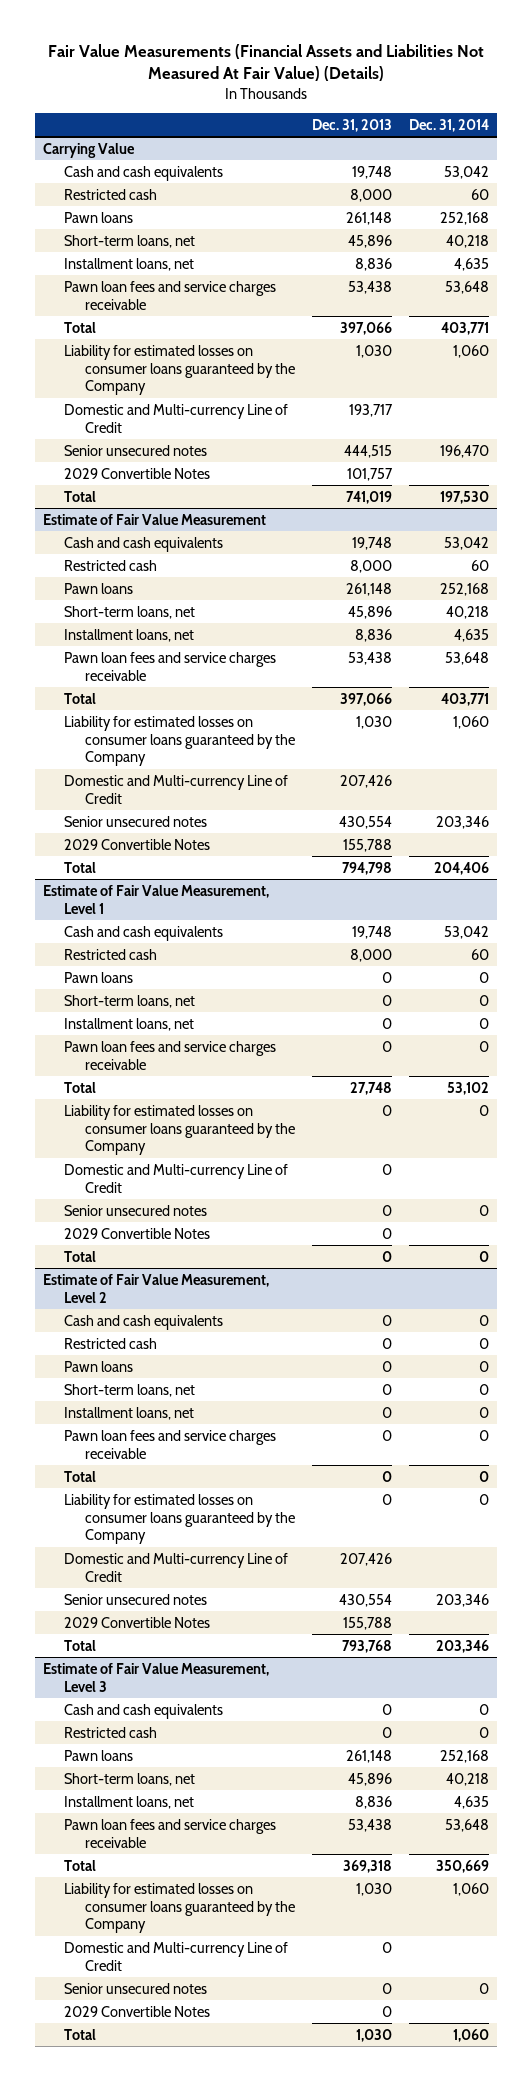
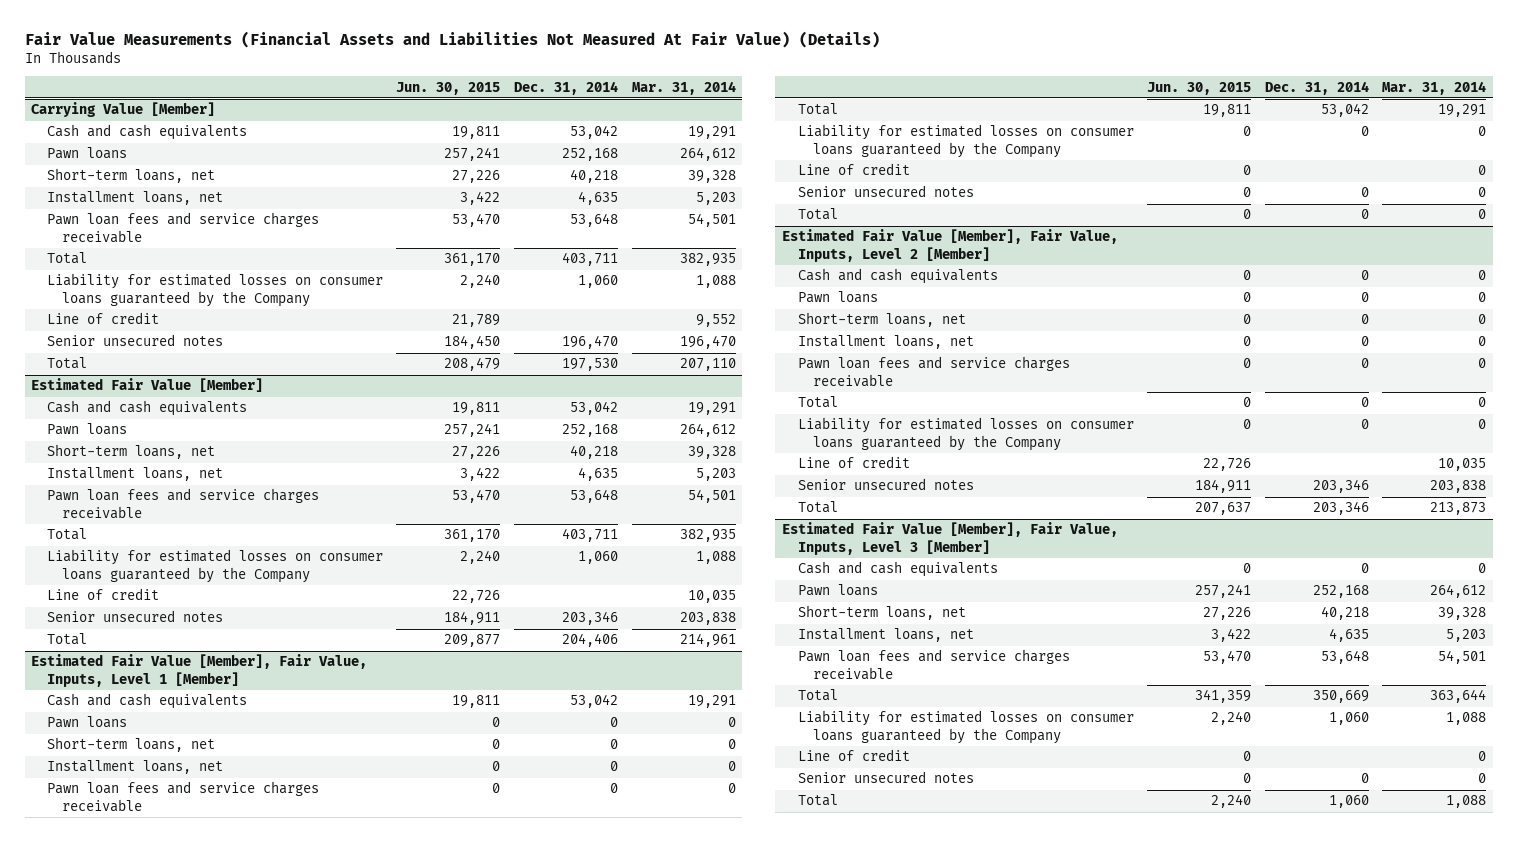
[311,118,392,132] Dec. 31, 2013 -> none
none -> [396,81,501,95] Jun. 30, 2015
none -> [631,80,736,95] Mar. 31, 2014
[43,142,136,158] Carrying Value -> [31,102,216,118] Carrying Value [Member]
[64,188,158,200] Restricted cash -> none
[440,321,489,335] 403,771 -> [561,252,618,267] 403,711
[64,403,289,433] Domestic and Multi-currency Line of Credit -> [46,312,159,325] Line of credit
[64,467,211,479] 2029 Convertible Notes -> none
[43,513,267,525] Estimate of Fair Value Measurement -> [31,378,264,393] Estimated Fair Value [Member]
[64,559,158,571] Restricted cash -> none
[440,692,489,706] 403,771 -> [561,528,618,543] 403,711
[64,774,289,804] Domestic and Multi-currency Line of Credit -> [46,588,159,601] Line of credit
[64,838,211,850] 2029 Convertible Notes -> none
[43,884,270,914] Estimate of Fair Value Measurement, Level 1 -> none
none -> [31,654,368,687] Estimated Fair Value [Member], Fair Value, Inputs, Level 1 [Member]
[64,948,158,960] Restricted cash -> none
[446,1081,489,1095] 53,102 -> [1320,103,1369,118] 53,042
[64,1163,289,1193] Domestic and Multi-currency Line of Credit -> [797,163,910,176] Line of credit
[64,1227,211,1239] 2029 Convertible Notes -> none
[43,1273,270,1303] Estimate of Fair Value Measurement, Level 2 -> none
none -> [782,229,1119,262] Estimated Fair Value [Member], Fair Value, Inputs, Level 2 [Member]
[64,1337,158,1349] Restricted cash -> none
[64,1552,289,1582] Domestic and Multi-currency Line of Credit -> [797,456,910,469] Line of credit
[64,1616,211,1628] 2029 Convertible Notes -> none
[43,1662,270,1692] Estimate of Fair Value Measurement, Level 3 -> none
none -> [782,522,1119,555] Estimated Fair Value [Member], Fair Value, Inputs, Level 3 [Member]
[64,1726,158,1738] Restricted cash -> none
[64,1941,289,1971] Domestic and Multi-currency Line of Credit -> [797,749,910,762] Line of credit
[64,2005,211,2017] 2029 Convertible Notes -> none

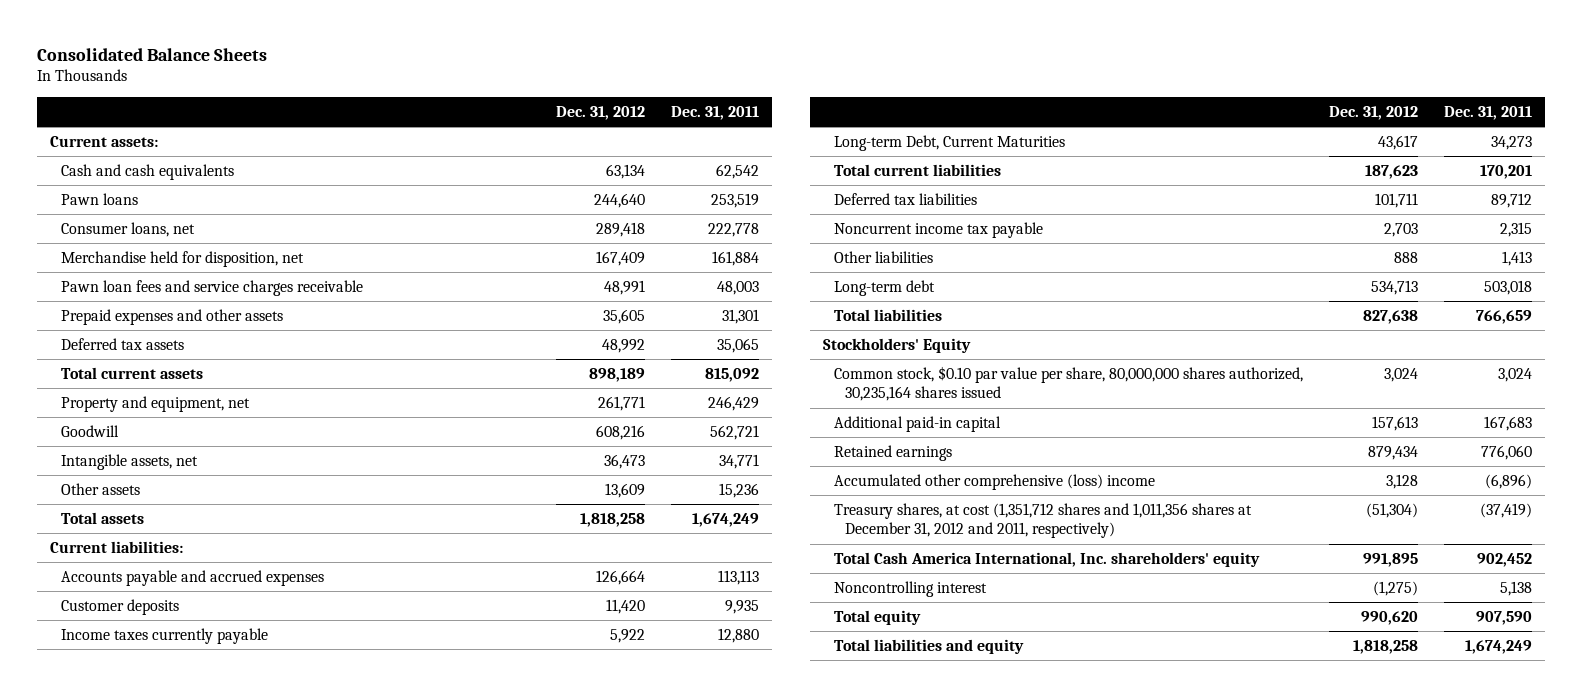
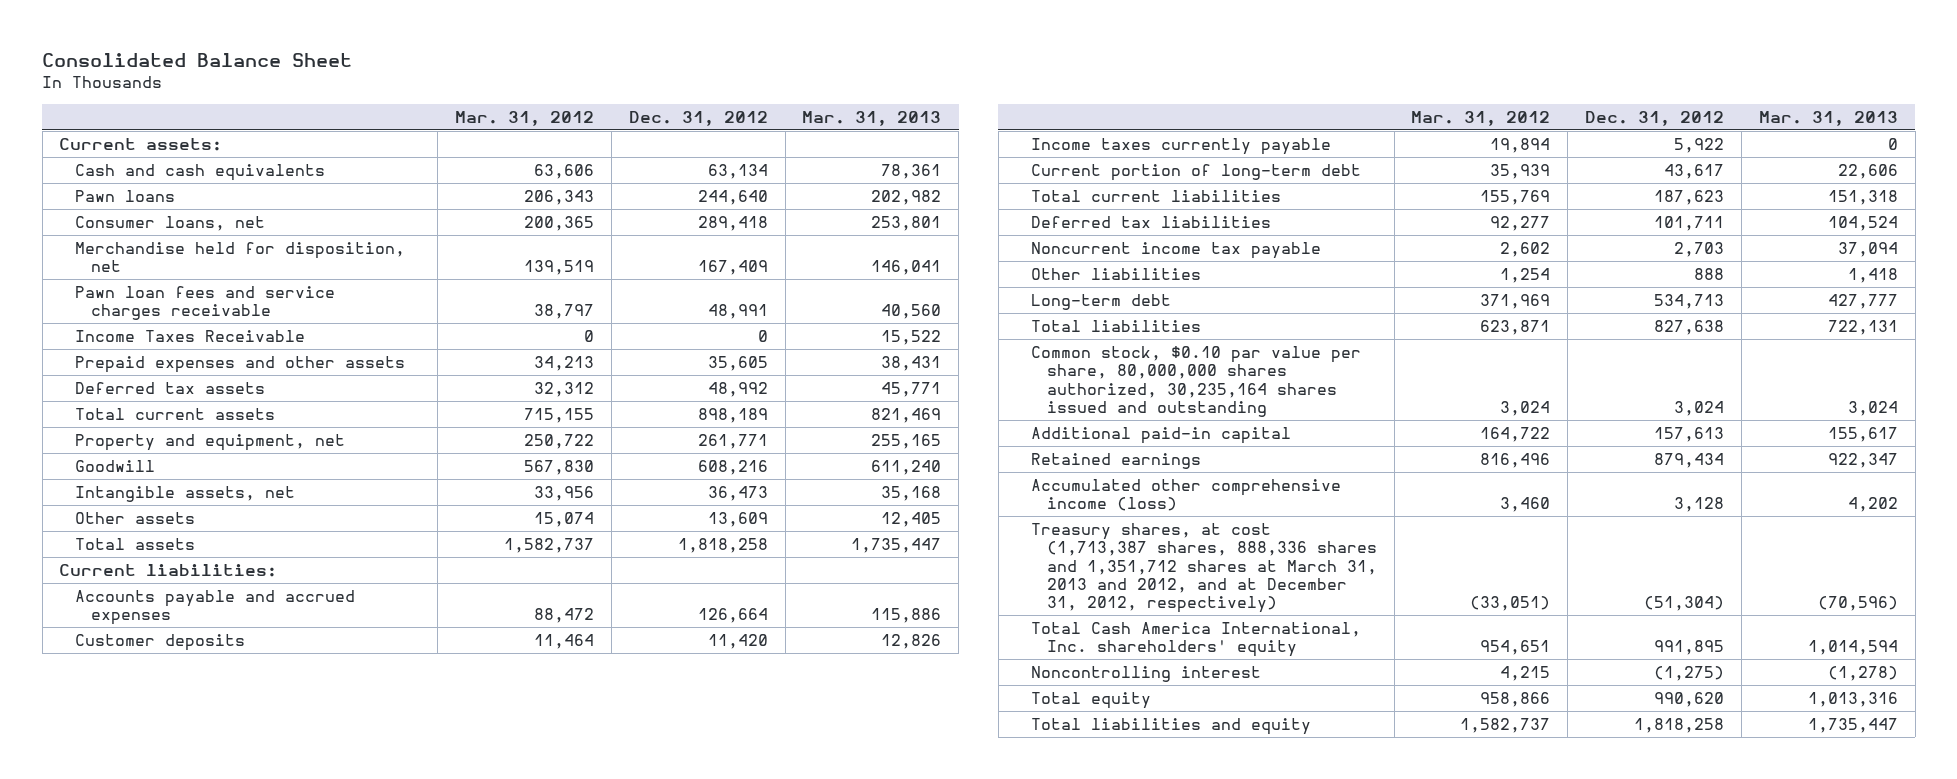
[36,47,267,61] Consolidated Balance Sheets -> [42,52,353,67] Consolidated Balance Sheet
[670,105,759,120] Dec. 31, 2011 -> none
none -> [455,110,595,126] Mar. 31, 2012
none -> [802,110,942,126] Mar. 31, 2013
none -> [74,330,305,343] Income Taxes Receivable
[834,134,1066,151] Long-term Debt, Current Maturities -> [1031,164,1362,182] Current portion of long-term debt
[823,337,972,353] Stockholders' Equity -> none
[834,365,1304,402] Common stock, $0.10 par value per share, 80,000,000 shares authorized, 30,235,164 shares issued -> [1031,346,1362,417] Common stock, $0.10 par value per share, 80,000,000 shares authorized, 30,235,164 shares issued and outstanding
[834,473,1156,490] Accumulated other comprehensive (loss) income -> [1031,479,1342,512] Accumulated other comprehensive income (loss)
[834,502,1253,539] Treasury shares, at cost (1,351,712 shares and 1,011,356 shares at December 31, 2012 and 2011, respectively) -> [1031,523,1377,613] Treasury shares, at cost (1,713,387 shares, 888,336 shares and 1,351,712 shares at March 31, 2013 and 2012, and at December 31, 2012, respectively)

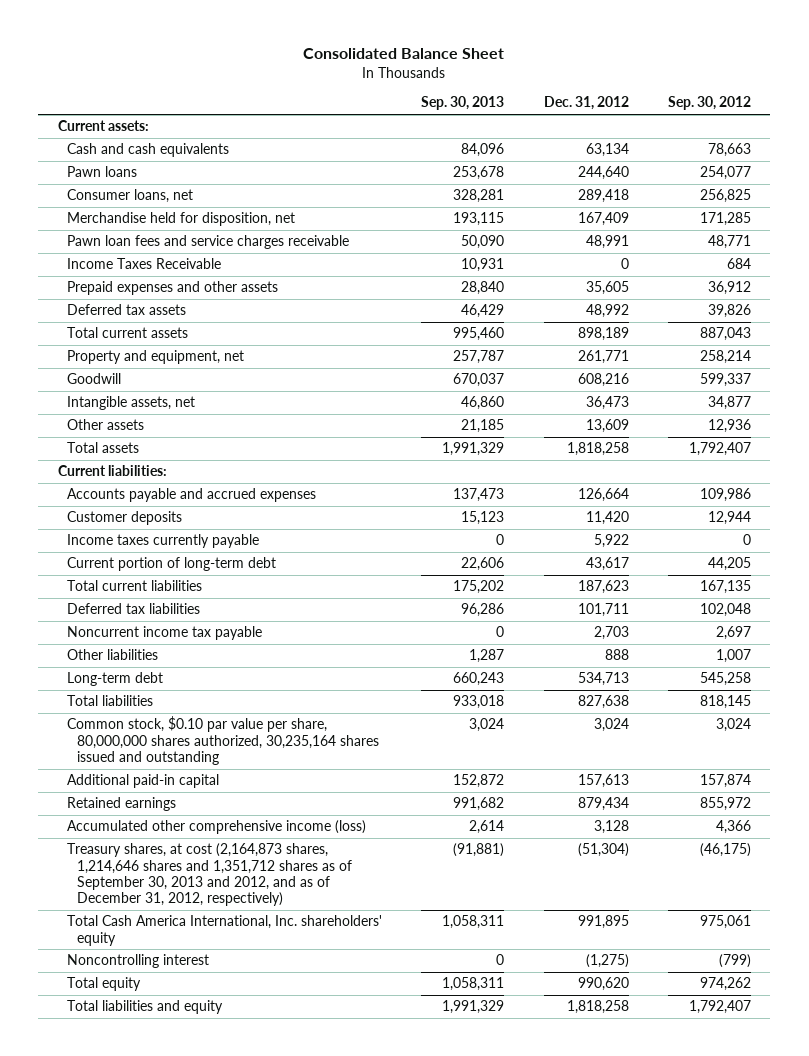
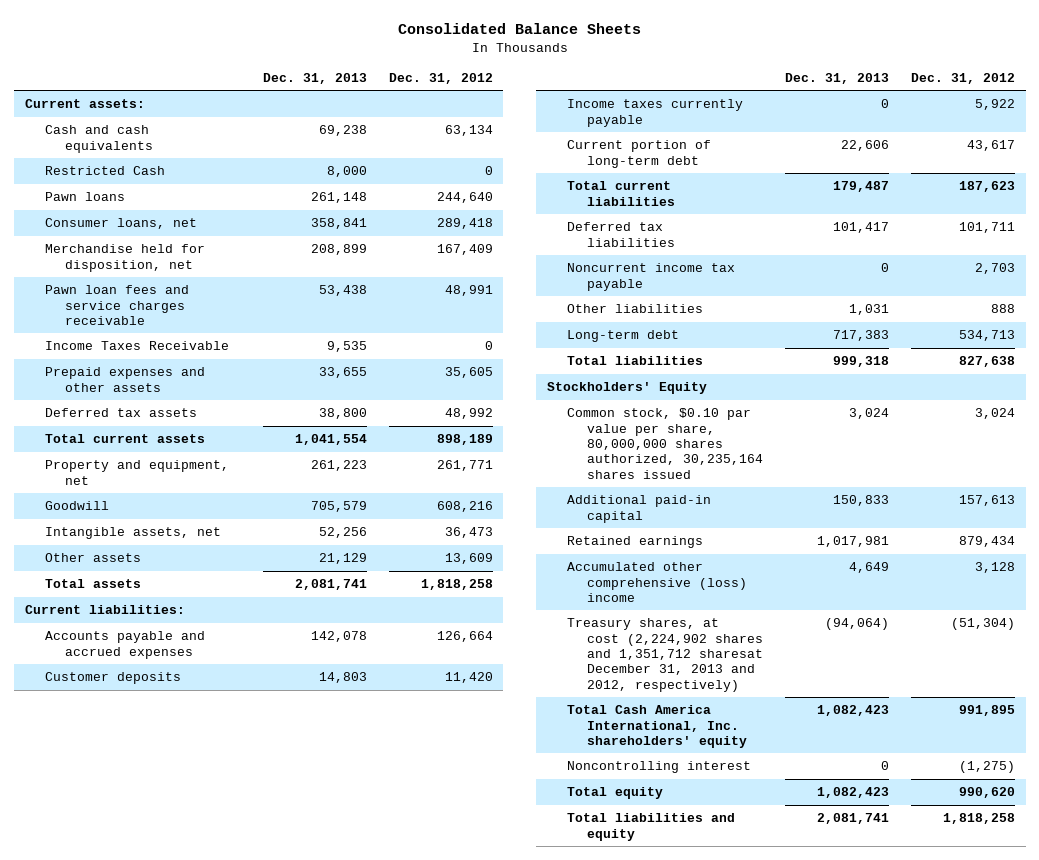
[303,48,505,60] Consolidated Balance Sheet -> [397,23,641,35] Consolidated Balance Sheets
[421,96,505,111] Sep. 30, 2013 -> none
[667,96,751,111] Sep. 30, 2012 -> none
none -> [263,72,368,84] Dec. 31, 2013
none -> [45,166,166,176] Restricted Cash
none -> [546,382,707,395] Stockholders' Equity
[67,716,379,766] Common stock, $0.10 par value per share, 80,000,000 shares authorized, 30,235,164 shares issued and outstanding -> [567,408,764,479] Common stock, $0.10 par value per share, 80,000,000 shares authorized, 30,235,164 shares issued
[67,820,367,835] Accumulated other comprehensive income (loss) -> [567,562,748,602] Accumulated other comprehensive (loss) income
[67,843,352,907] Treasury shares, at cost (2,164,873 shares, 1,214,646 shares and 1,351,712 shares as of September 30, 2013 and 2012, and as of December 31, 2012, respectively) -> [567,618,764,692] Treasury shares, at cost (2,224,902 shares and 1,351,712 sharesat December 31, 2013 and 2012, respectively)

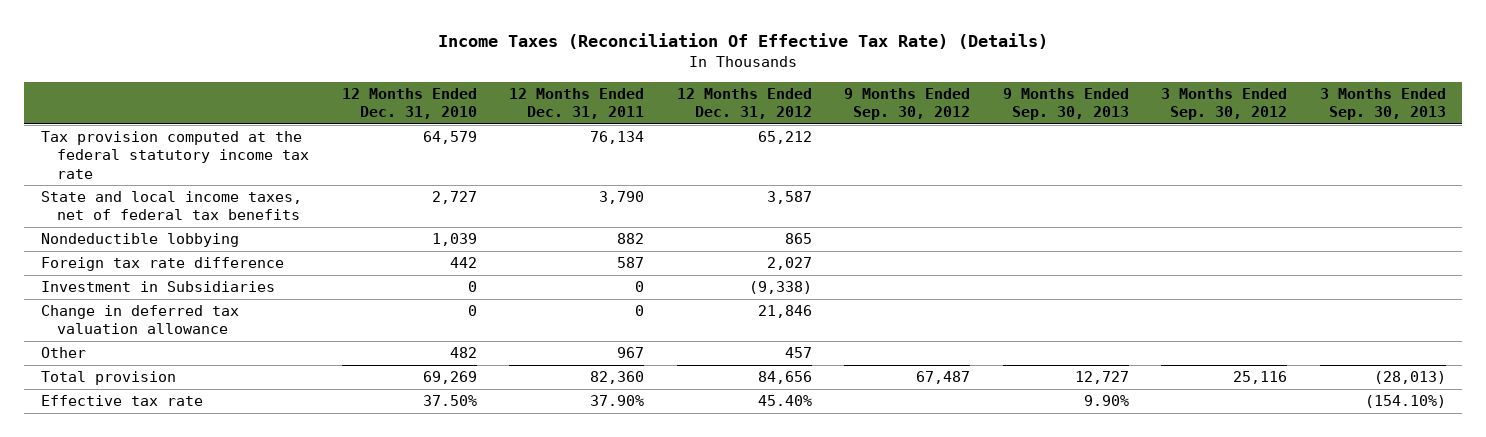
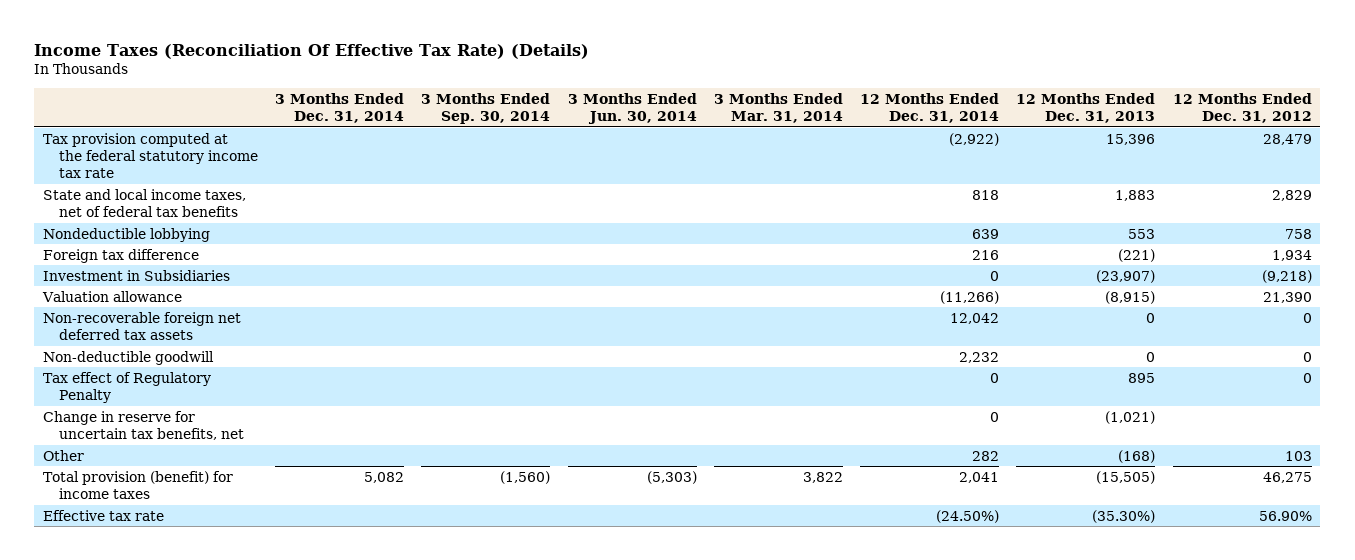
[341,87,477,120] 12 Months Ended Dec. 31, 2010 -> none
[509,87,645,120] 12 Months Ended Dec. 31, 2011 -> none
[844,87,971,121] 9 Months Ended Sep. 30, 2012 -> none
[1002,87,1129,121] 9 Months Ended Sep. 30, 2013 -> none
[1161,87,1288,121] 3 Months Ended Sep. 30, 2012 -> none
[1319,87,1446,121] 3 Months Ended Sep. 30, 2013 -> none
none -> [275,92,405,124] 3 Months Ended Dec. 31, 2014
none -> [421,92,551,125] 3 Months Ended Sep. 30, 2014
none -> [567,92,697,125] 3 Months Ended Jun. 30, 2014
none -> [713,92,843,124] 3 Months Ended Mar. 31, 2014
none -> [860,92,1000,124] 12 Months Ended Dec. 31, 2014
none -> [1016,92,1156,124] 12 Months Ended Dec. 31, 2013
[757,131,812,145] 65,212 -> [1262,133,1312,145] 28,479
[766,191,812,205] 3,587 -> [1271,189,1312,201] 2,829
[784,233,812,245] 865 -> [1284,228,1312,239] 758
[40,257,284,272] Foreign tax rate difference -> [43,248,200,263] Foreign tax difference
[766,257,812,271] 2,027 -> [1271,249,1312,261] 1,934
[748,281,812,295] (9,338) -> [1261,269,1312,283] (9,218)
[40,305,239,335] Change in deferred tax valuation allowance -> [42,290,183,302] Valuation allowance
[757,305,812,319] 21,846 -> [1262,291,1312,303] 21,390
none -> [43,311,242,341] Non-recoverable foreign net deferred tax assets
none -> [43,350,215,365] Non-deductible goodwill
none -> [43,371,212,404] Tax effect of Regulatory Penalty
none -> [43,410,244,441] Change in reserve for uncertain tax benefits, net
[784,347,812,359] 457 -> [1284,450,1312,461] 103
[40,371,176,386] Total provision -> [43,470,234,500] Total provision (benefit) for income taxes
[757,371,812,385] 84,656 -> [1262,471,1312,483] 46,275
[757,395,812,407] 45.40% -> [1258,510,1312,521] 56.90%

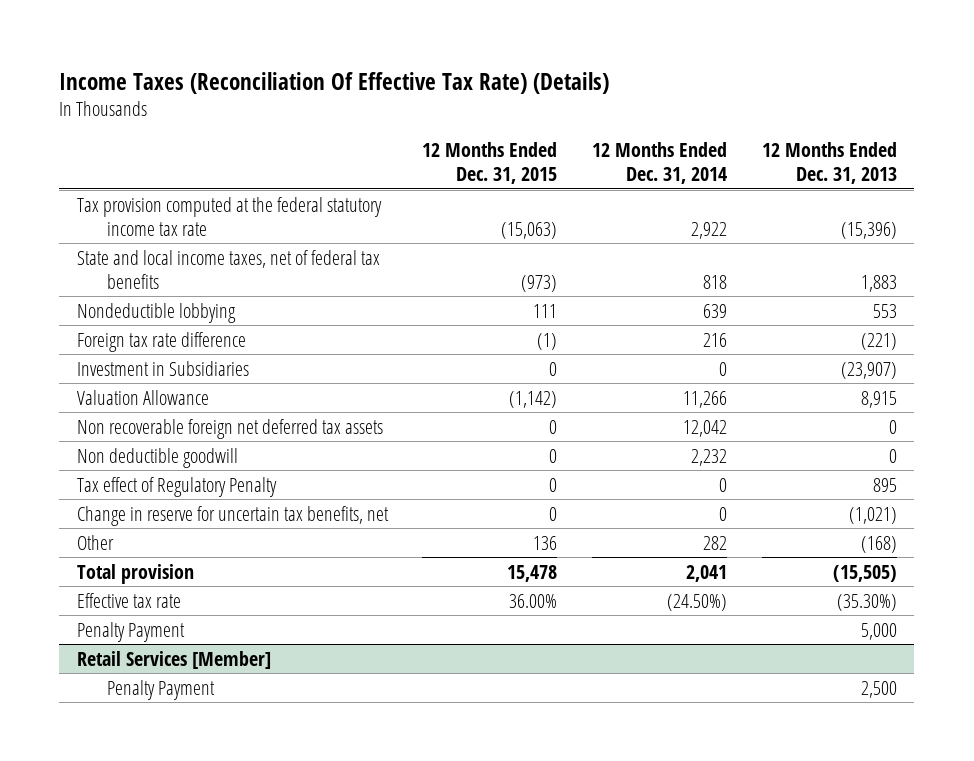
[275,92,405,124] 3 Months Ended Dec. 31, 2014 -> none
[421,92,551,125] 3 Months Ended Sep. 30, 2014 -> none
[567,92,697,125] 3 Months Ended Jun. 30, 2014 -> none
[713,92,843,124] 3 Months Ended Mar. 31, 2014 -> none
[1172,92,1312,124] 12 Months Ended Dec. 31, 2012 -> none
none -> [422,141,558,184] 12 Months Ended Dec. 31, 2015
[949,132,1000,146] (2,922) -> [691,221,728,239] 2,922
[1106,133,1156,145] 15,396 -> [840,221,897,239] (15,396)
[43,248,200,263] Foreign tax difference -> [76,331,246,352] Foreign tax rate difference
[42,290,183,302] Valuation allowance -> [76,389,209,405] Valuation Allowance
[940,290,1000,304] (11,266) -> [683,390,728,408] 11,266
[1105,290,1156,304] (8,915) -> [860,390,897,408] 8,915
[43,311,242,341] Non-recoverable foreign net deferred tax assets -> [76,418,383,439] Non recoverable foreign net deferred tax assets
[43,350,215,365] Non-deductible goodwill -> [76,447,238,468] Non deductible goodwill
[43,470,234,500] Total provision (benefit) for income taxes -> [76,563,194,584] Total provision
none -> [76,621,185,642] Penalty Payment
none -> [76,650,271,669] Retail Services [Member]
none -> [107,679,216,700] Penalty Payment

